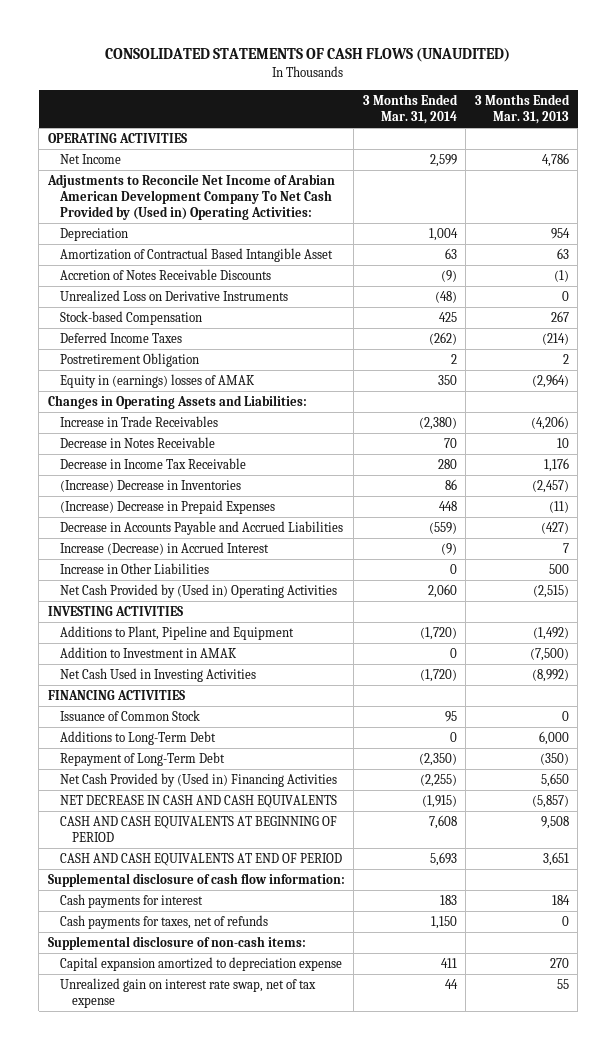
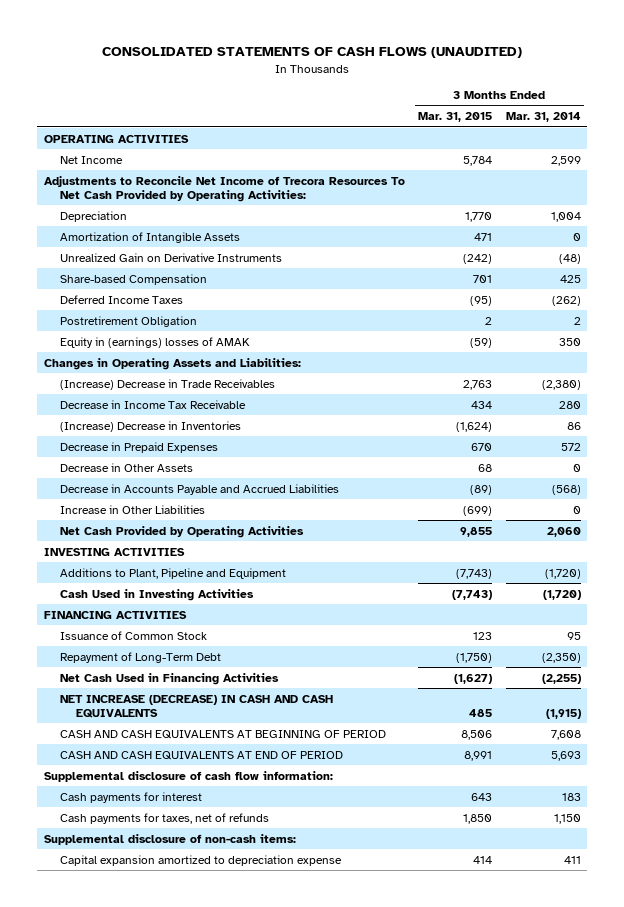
[474,94,570,125] 3 Months Ended Mar. 31, 2013 -> none
none -> [418,112,493,123] Mar. 31, 2015
[46,174,335,220] Adjustments to Reconcile Net Income of Arabian American Development Company To Net Cash Provided by (Used in) Operating Activities: -> [43,175,405,202] Adjustments to Reconcile Net Income of Trecora Resources To Net Cash Provided by Operating Activities:
[59,269,271,281] Accretion of Notes Receivable Discounts -> none
[59,248,333,263] Amortization of Contractual Based Intangible Asset -> [59,231,240,243] Amortization of Intangible Assets
[444,248,457,260] 63 -> [572,232,581,241] 0
[59,290,288,303] Unrealized Loss on Derivative Instruments -> [59,252,282,262] Unrealized Gain on Derivative Instruments
[59,311,202,326] Stock-based Compensation -> [59,273,207,285] Share-based Compensation
[59,437,215,449] Decrease in Notes Receivable -> none
[59,416,218,428] Increase in Trade Receivables -> [59,378,275,390] (Increase) Decrease in Trade Receivables
[59,542,269,556] Increase (Decrease) in Accrued Interest -> none
[59,500,275,515] (Increase) Decrease in Prepaid Expenses -> [59,441,218,453] Decrease in Prepaid Expenses
[438,501,457,512] 448 -> [560,442,581,451] 572
none -> [59,462,193,472] Decrease in Other Assets
[428,522,457,535] (559) -> [551,484,581,495] (568)
[59,584,337,599] Net Cash Provided by (Used in) Operating Activities -> [59,525,304,538] Net Cash Provided by Operating Activities
[59,647,237,659] Addition to Investment in AMAK -> none
[59,668,256,683] Net Cash Used in Investing Activities -> [59,588,254,601] Cash Used in Investing Activities
[59,731,216,746] Additions to Long-Term Debt -> none
[59,773,337,788] Net Cash Provided by (Used in) Financing Activities -> [59,672,279,685] Net Cash Used in Financing Activities
[59,795,337,809] NET DECREASE IN CASH AND CASH EQUIVALENTS -> [59,694,333,718] NET INCREASE (DECREASE) IN CASH AND CASH EQUIVALENTS
[59,978,316,1008] Unrealized gain on interest rate swap, net of tax expense -> none

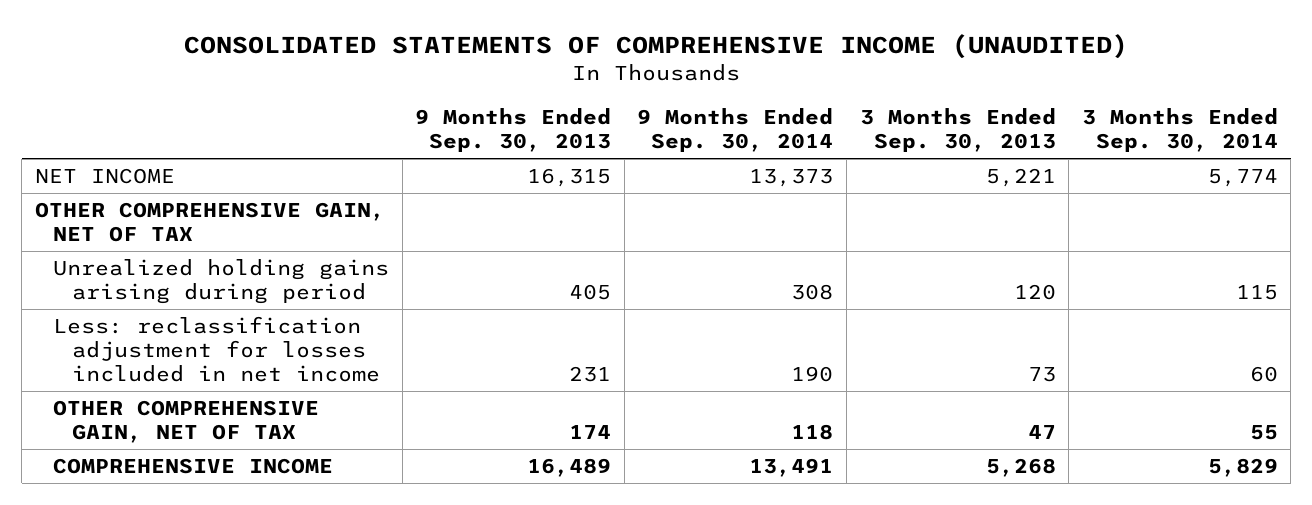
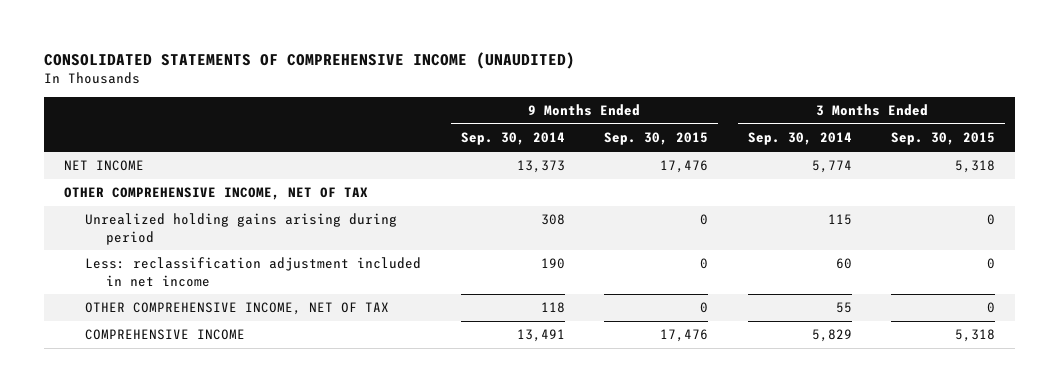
[415,108,612,153] 9 Months Ended Sep. 30, 2013 -> none
[859,108,1056,153] 3 Months Ended Sep. 30, 2013 -> none
none -> [604,132,709,146] Sep. 30, 2015
none -> [891,132,996,146] Sep. 30, 2015
[34,202,385,243] OTHER COMPREHENSIVE GAIN, NET OF TAX -> [63,187,368,201] OTHER COMPREHENSIVE INCOME, NET OF TAX
[53,316,381,383] Less: reclassification adjustment for losses included in net income -> [85,257,422,287] Less: reclassification adjustment included in net income
[53,400,320,444] OTHER COMPREHENSIVE GAIN, NET OF TAX -> [85,302,390,316] OTHER COMPREHENSIVE INCOME, NET OF TAX

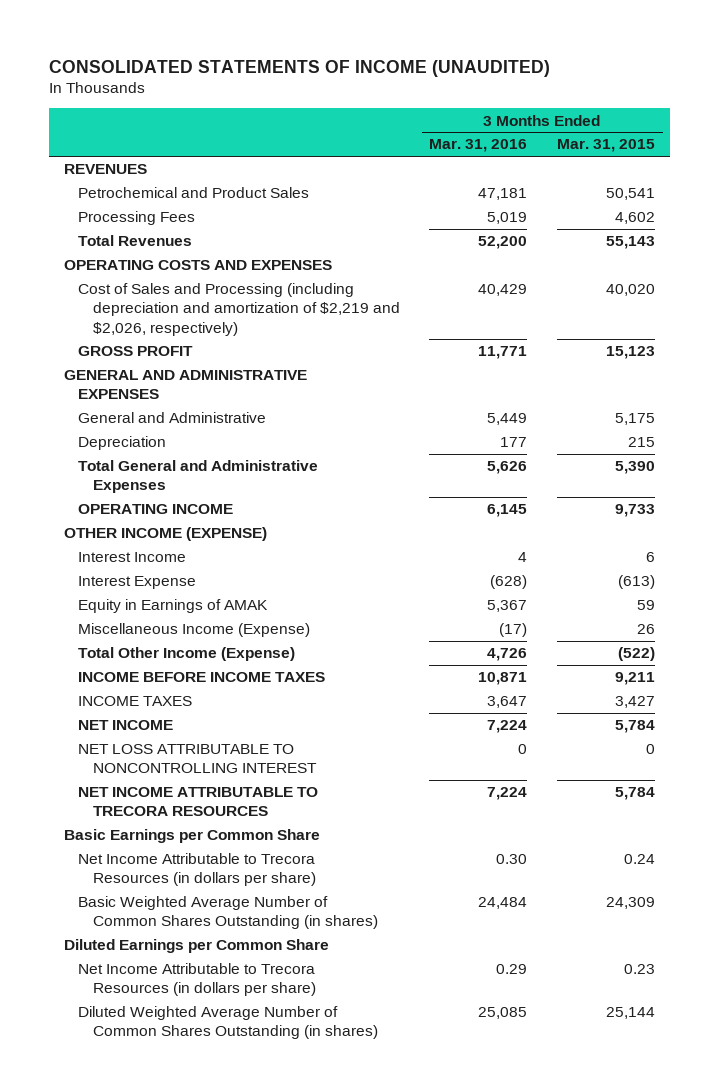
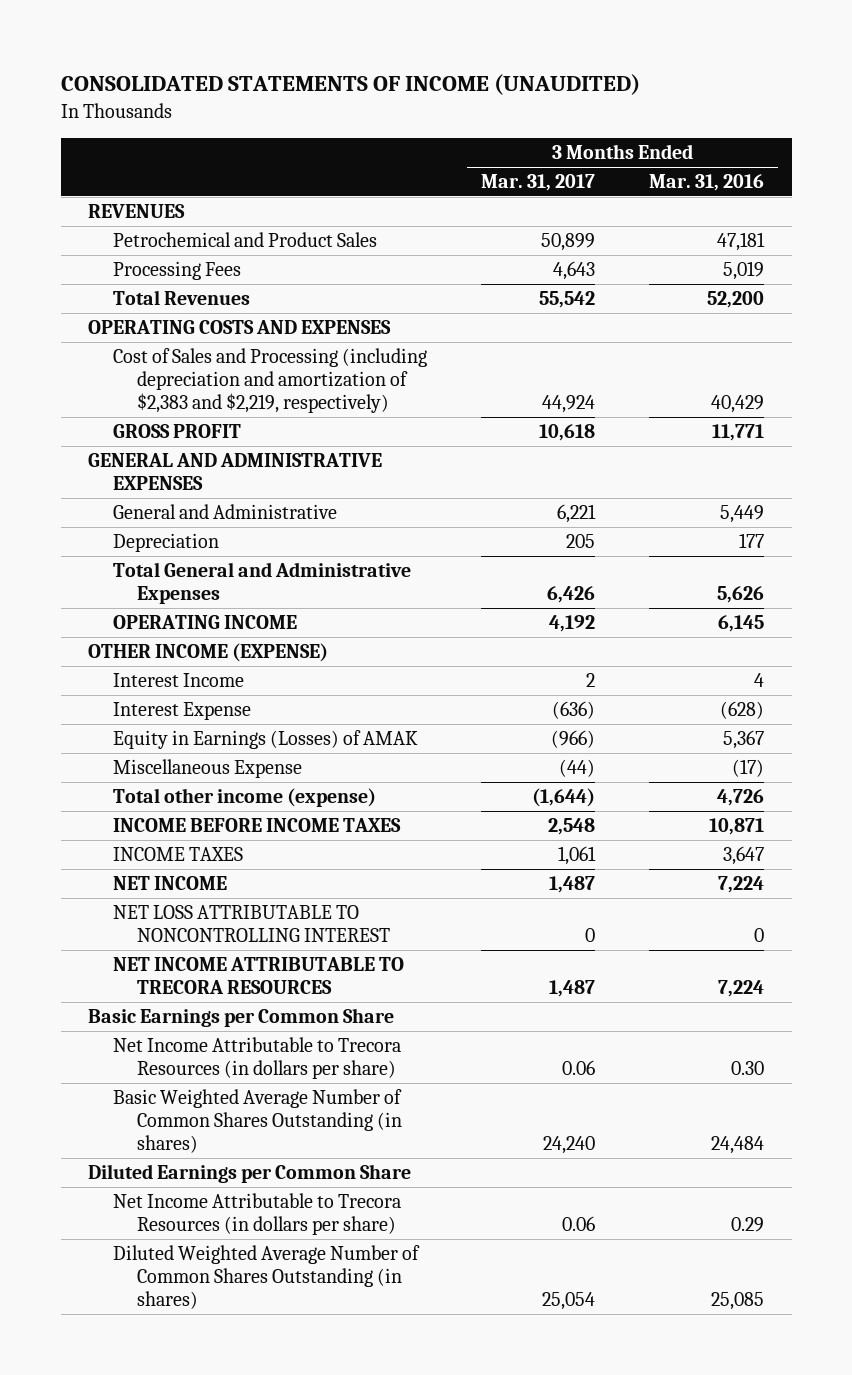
[557,139,656,153] Mar. 31, 2015 -> none
none -> [481,174,596,192] Mar. 31, 2017
[78,283,400,336] Cost of Sales and Processing (including depreciation and amortization of $2,219 and $2,026, respectively) -> [112,348,427,414] Cost of Sales and Processing (including depreciation and amortization of $2,383 and $2,219, respectively)
[78,599,269,614] Equity in Earnings of AMAK -> [112,730,418,750] Equity in Earnings (Losses) of AMAK
[78,623,311,638] Miscellaneous Income (Expense) -> [112,759,302,779] Miscellaneous Expense
[78,647,296,662] Total Other Income (Expense) -> [112,788,376,808] Total other income (expense)

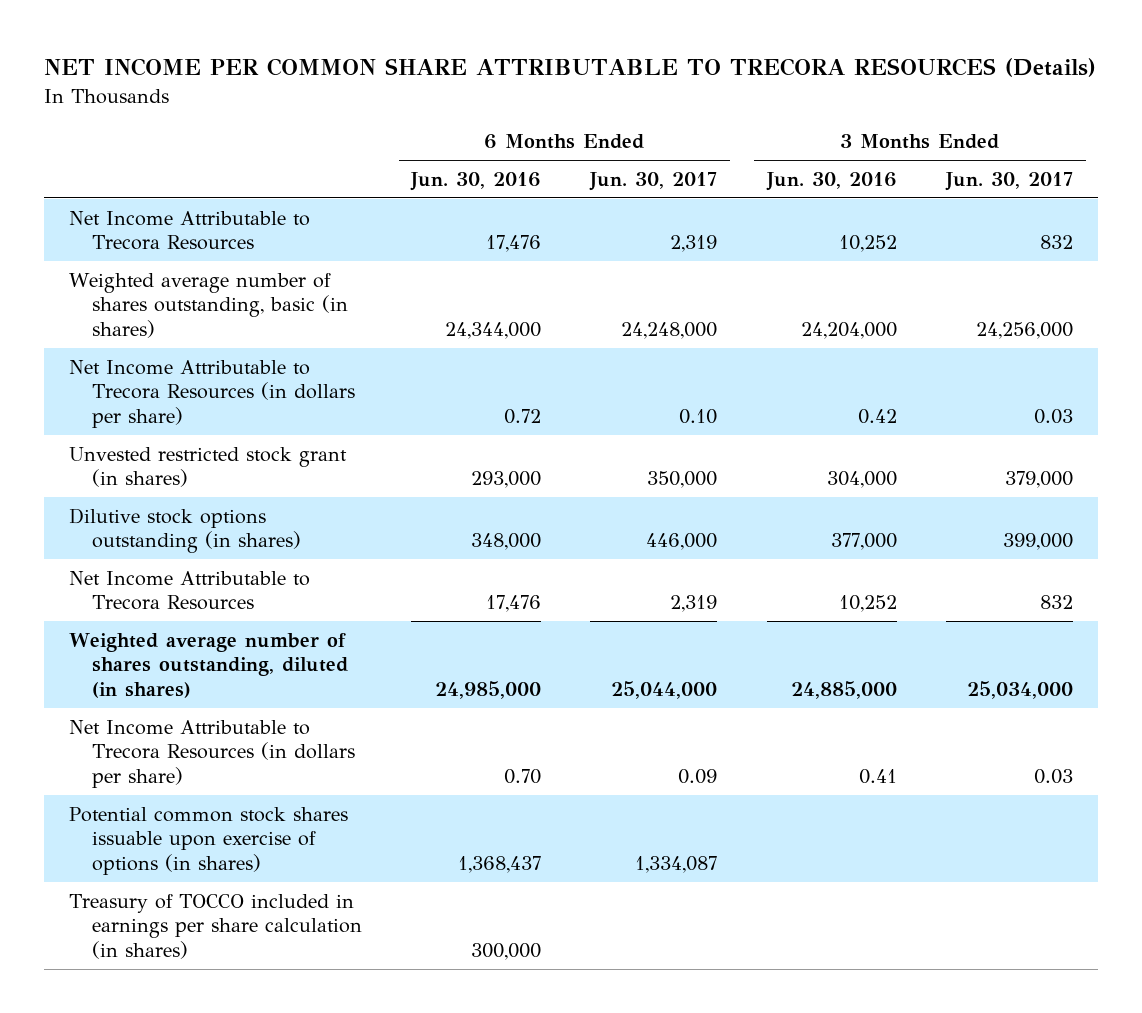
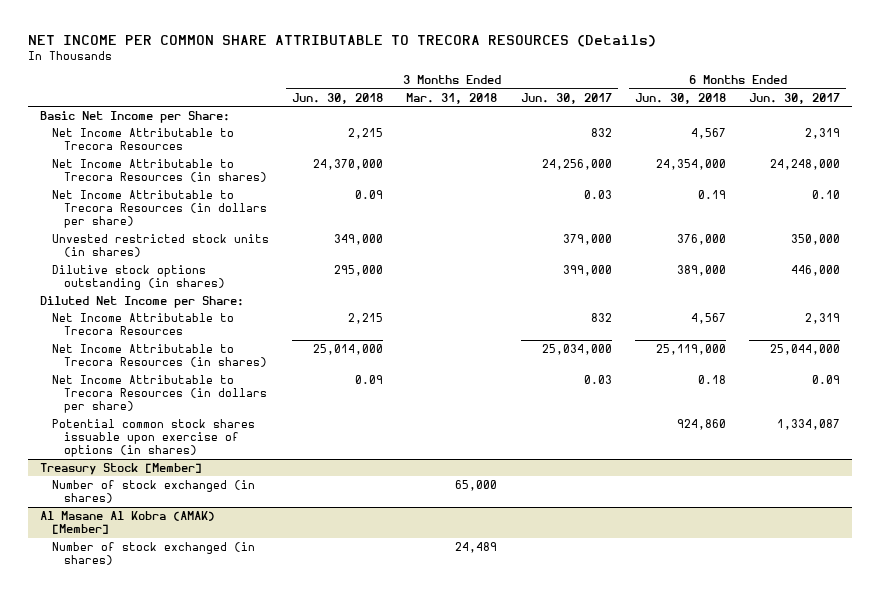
[410,171,542,191] Jun. 30, 2016 -> none
[765,171,897,191] Jun. 30, 2016 -> none
none -> [292,92,384,104] Jun. 30, 2018
none -> [406,92,498,104] Mar. 31, 2018
none -> [634,92,726,104] Jun. 30, 2018
none -> [39,110,230,123] Basic Net Income per Share:
[68,272,348,338] Weighted average number of shares outstanding, basic (in shares) -> [51,158,267,183] Net Income Attributable to Trecora Resources (in shares)
[68,446,347,488] Unvested restricted stock grant (in shares) -> [51,233,269,258] Unvested restricted stock units (in shares)
none -> [39,295,244,308] Diluted Net Income per Share:
[68,632,348,698] Weighted average number of shares outstanding, diluted (in shares) -> [51,343,267,368] Net Income Attributable to Trecora Resources (in shares)
[68,893,362,959] Treasury of TOCCO included in earnings per share calculation (in shares) -> none
none -> [39,462,202,475] Treasury Stock [Member]
none -> [51,479,255,504] Number of stock exchanged (in shares)
none -> [39,510,215,535] Al Masane Al Kobra (AMAK) [Member]
none -> [51,541,255,566] Number of stock exchanged (in shares)

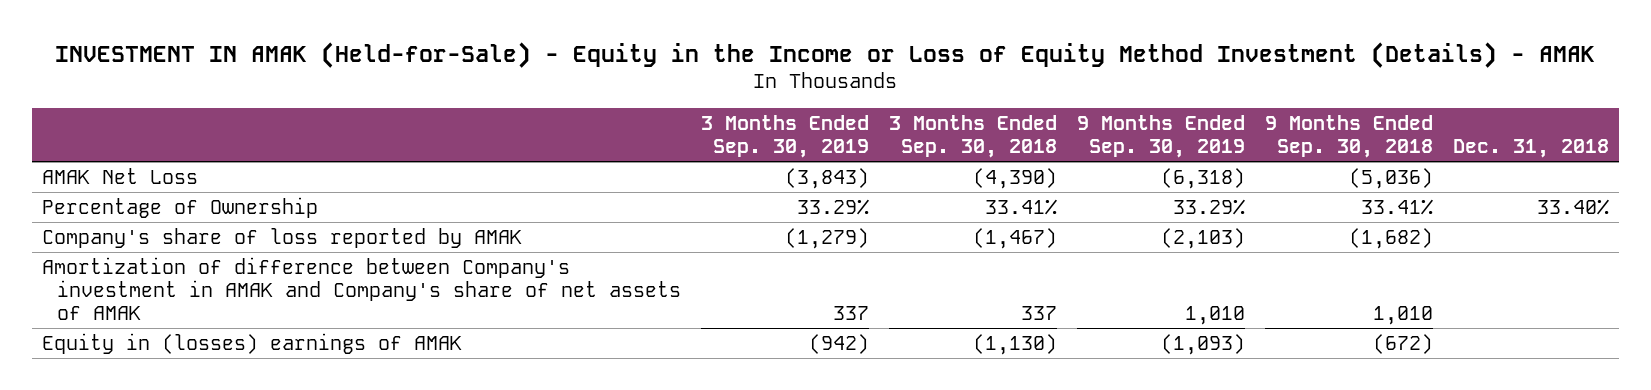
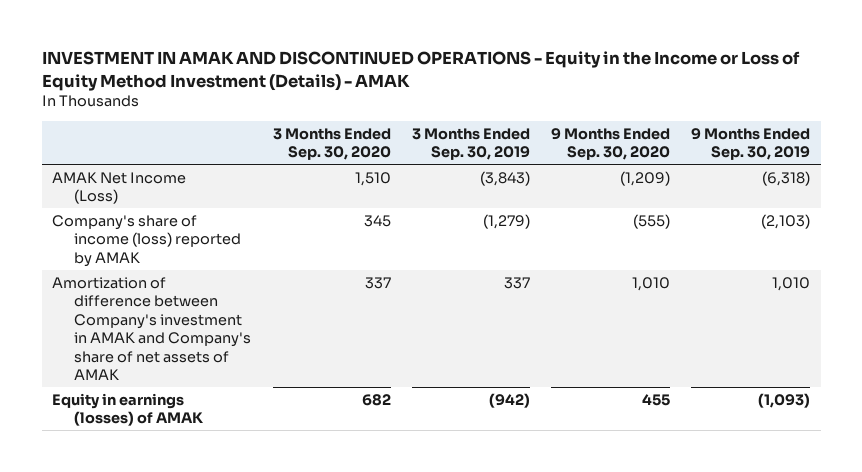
[55,42,1596,69] INVESTMENT IN AMAK (Held-for-Sale) - Equity in the Income or Loss of Equity Method Investment (Details) - AMAK -> [41,51,800,91] INVESTMENT IN AMAK AND DISCONTINUED OPERATIONS - Equity in the Income or Loss of Equity Method Investment (Details) - AMAK
[888,114,1057,158] 3 Months Ended Sep. 30, 2018 -> none
[1264,114,1433,158] 9 Months Ended Sep. 30, 2018 -> none
[1452,138,1609,158] Dec. 31, 2018 -> none
none -> [272,127,391,161] 3 Months Ended Sep. 30, 2020
none -> [551,127,671,161] 9 Months Ended Sep. 30, 2020
[41,197,318,219] Percentage of Ownership -> none
[41,168,198,185] AMAK Net Loss -> [52,171,187,205] AMAK Net Income (Loss)
[41,228,522,249] Company's share of loss reported by AMAK -> [52,214,242,267] Company's share of income (loss) reported by AMAK
[41,333,462,355] Equity in (losses) earnings of AMAK -> [52,392,205,427] Equity in earnings (losses) of AMAK

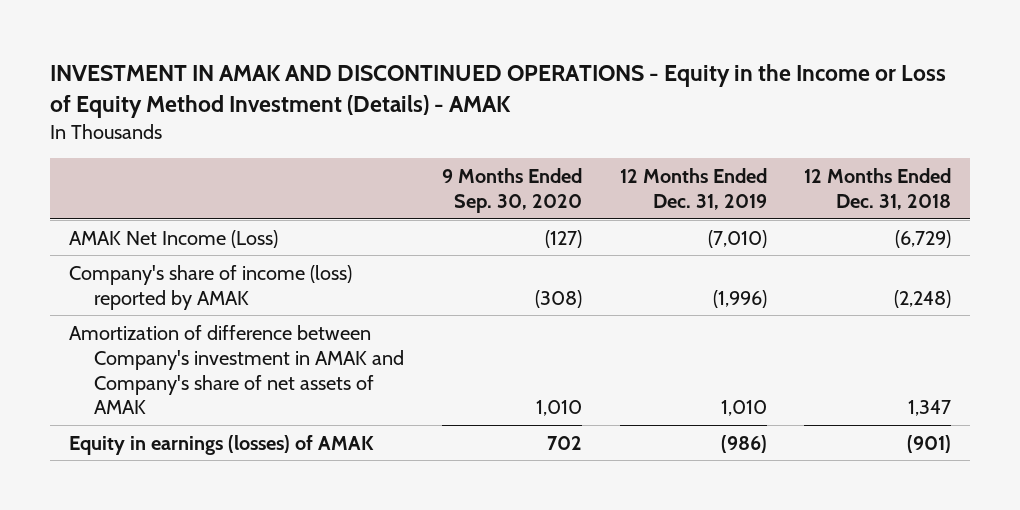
[272,127,391,161] 3 Months Ended Sep. 30, 2020 -> none
[411,127,530,161] 3 Months Ended Sep. 30, 2019 -> none
[691,127,811,161] 9 Months Ended Sep. 30, 2019 -> none
none -> [619,168,767,211] 12 Months Ended Dec. 31, 2019
none -> [804,168,952,211] 12 Months Ended Dec. 31, 2018
[620,170,671,186] (1,209) -> [545,229,583,248] (127)
[633,213,671,229] (555) -> [535,289,583,308] (308)
[642,393,671,406] 455 -> [547,435,583,450] 702

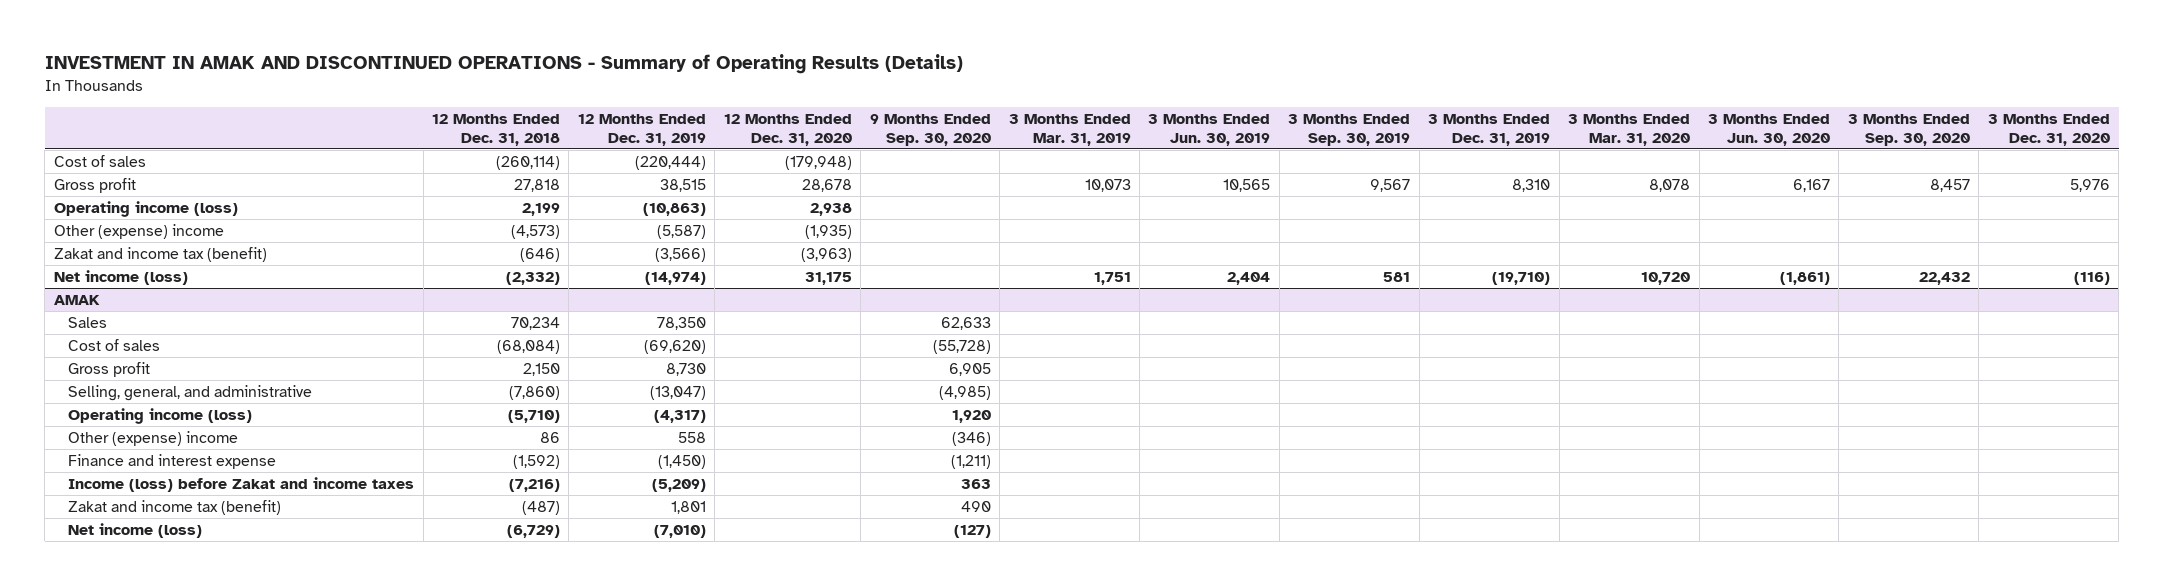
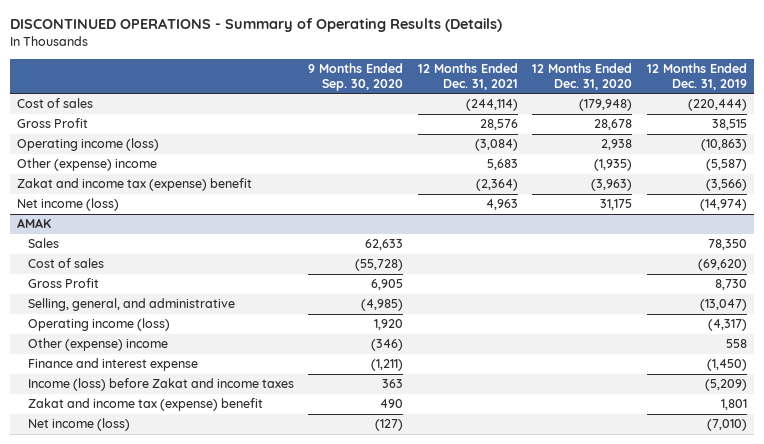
[44,54,963,75] INVESTMENT IN AMAK AND DISCONTINUED OPERATIONS - Summary of Operating Results (Details) -> [10,18,503,33] DISCONTINUED OPERATIONS - Summary of Operating Results (Details)
[432,113,561,146] 12 Months Ended Dec. 31, 2018 -> none
[1008,113,1131,146] 3 Months Ended Mar. 31, 2019 -> none
[1148,113,1271,146] 3 Months Ended Jun. 30, 2019 -> none
[1288,113,1411,146] 3 Months Ended Sep. 30, 2019 -> none
[1428,113,1551,146] 3 Months Ended Dec. 31, 2019 -> none
[1568,113,1691,146] 3 Months Ended Mar. 31, 2020 -> none
[1707,113,1830,146] 3 Months Ended Jun. 30, 2020 -> none
[1847,113,1970,146] 3 Months Ended Sep. 30, 2020 -> none
[1987,113,2110,146] 3 Months Ended Dec. 31, 2020 -> none
none -> [417,63,518,90] 12 Months Ended Dec. 31, 2021
[53,177,136,193] Gross profit -> [17,118,89,129] Gross Profit
[53,246,267,262] Zakat and income tax (benefit) -> [17,178,253,192] Zakat and income tax (expense) benefit
[68,361,151,377] Gross profit -> [27,278,99,289] Gross Profit
[68,499,282,515] Zakat and income tax (benefit) -> [27,398,263,412] Zakat and income tax (expense) benefit

